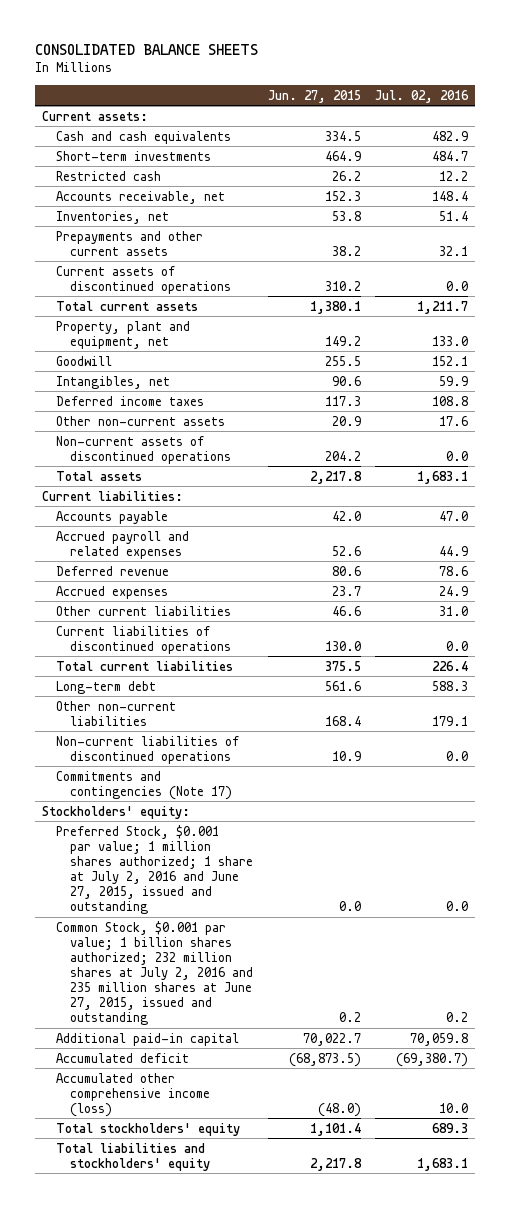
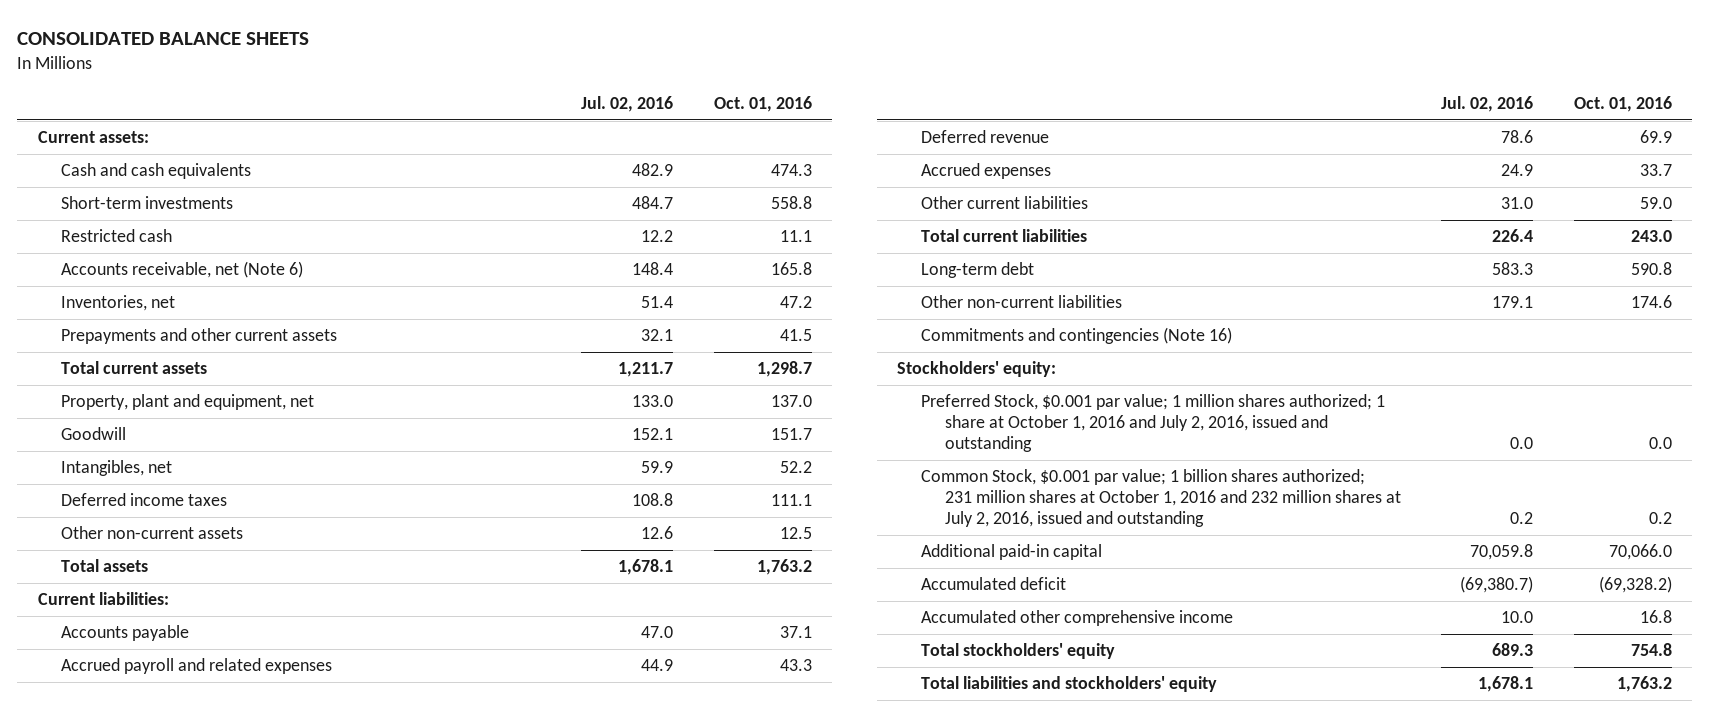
[267,89,361,103] Jun. 27, 2015 -> none
none -> [713,96,812,113] Oct. 01, 2016
[56,190,226,204] Accounts receivable, net -> [61,261,304,279] Accounts receivable, net (Note 6)
[56,265,232,294] Current assets of discontinued operations -> none
[56,435,232,464] Non-current assets of discontinued operations -> none
[439,415,469,426] 17.6 -> [641,526,674,540] 12.6
[417,470,469,484] 1,683.1 -> [618,559,674,576] 1,678.1
[56,625,232,654] Current liabilities of discontinued operations -> none
[432,680,469,691] 588.3 -> [1492,262,1534,276] 583.3
[56,735,240,764] Non-current liabilities of discontinued operations -> none
[56,770,233,800] Commitments and contingencies (Note 17) -> [920,327,1232,345] Commitments and contingencies (Note 16)
[56,824,254,915] Preferred Stock, $0.001 par value; 1 million shares authorized; 1 share at July 2, 2016 and June 27, 2015, issued and outstanding -> [920,394,1385,453] Preferred Stock, $0.001 par value; 1 million shares authorized; 1 share at October 1, 2016 and July 2, 2016, issued and outstanding
[56,920,254,1026] Common Stock, $0.001 par value; 1 billion shares authorized; 232 million shares at July 2, 2016 and 235 million shares at June 27, 2015, issued and outstanding -> [920,469,1401,528] Common Stock, $0.001 par value; 1 billion shares authorized; 231 million shares at October 1, 2016 and 232 million shares at July 2, 2016, issued and outstanding
[56,1072,211,1117] Accumulated other comprehensive income (loss) -> [920,610,1233,627] Accumulated other comprehensive income
[417,1157,469,1171] 1,683.1 -> [1478,676,1534,693] 1,678.1

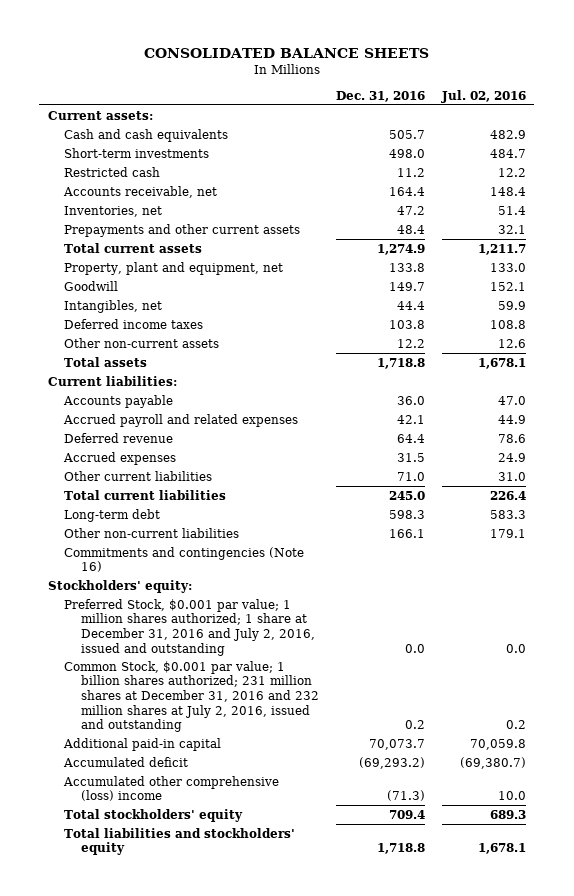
[713,96,812,113] Oct. 01, 2016 -> none
none -> [335,90,425,102] Dec. 31, 2016
[61,261,304,279] Accounts receivable, net (Note 6) -> [63,185,218,198] Accounts receivable, net
[920,394,1385,453] Preferred Stock, $0.001 par value; 1 million shares authorized; 1 share at October 1, 2016 and July 2, 2016, issued and outstanding -> [64,598,315,656] Preferred Stock, $0.001 par value; 1 million shares authorized; 1 share at December 31, 2016 and July 2, 2016, issued and outstanding
[920,469,1401,528] Common Stock, $0.001 par value; 1 billion shares authorized; 231 million shares at October 1, 2016 and 232 million shares at July 2, 2016, issued and outstanding -> [64,660,319,733] Common Stock, $0.001 par value; 1 billion shares authorized; 231 million shares at December 31, 2016 and 232 million shares at July 2, 2016, issued and outstanding
[920,610,1233,627] Accumulated other comprehensive income -> [63,775,280,802] Accumulated other comprehensive (loss) income

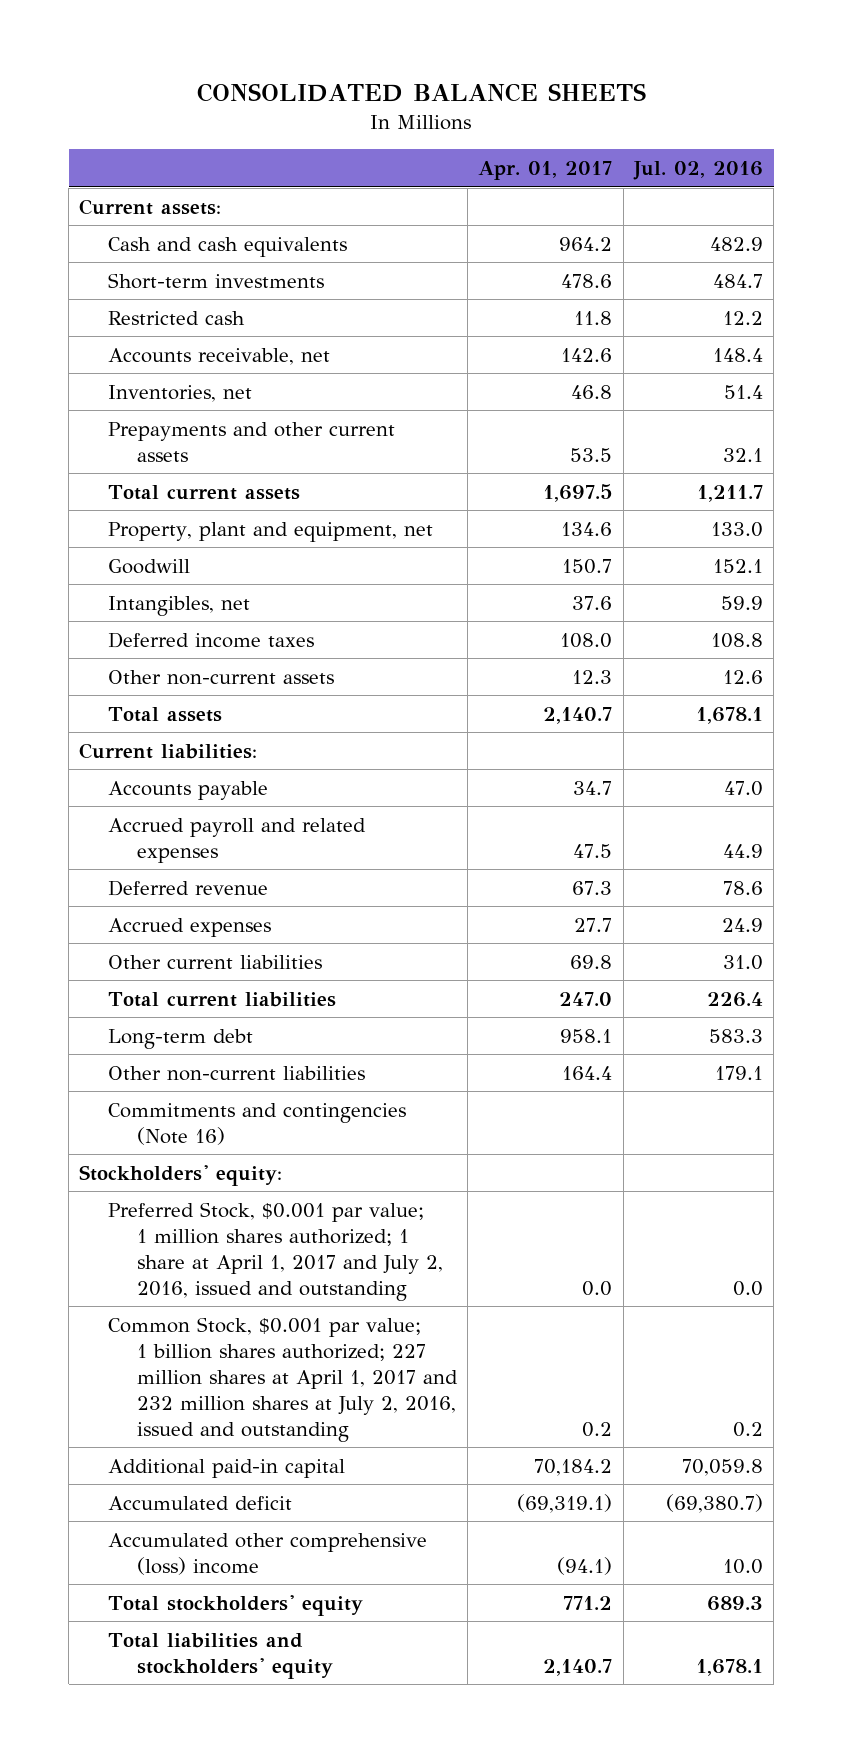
[335,90,425,102] Dec. 31, 2016 -> none
none -> [478,161,613,181] Apr. 01, 2017
[64,598,315,656] Preferred Stock, $0.001 par value; 1 million shares authorized; 1 share at December 31, 2016 and July 2, 2016, issued and outstanding -> [108,1201,444,1301] Preferred Stock, $0.001 par value; 1 million shares authorized; 1 share at April 1, 2017 and July 2, 2016, issued and outstanding
[64,660,319,733] Common Stock, $0.001 par value; 1 billion shares authorized; 231 million shares at December 31, 2016 and 232 million shares at July 2, 2016, issued and outstanding -> [108,1316,459,1442] Common Stock, $0.001 par value; 1 billion shares authorized; 227 million shares at April 1, 2017 and 232 million shares at July 2, 2016, issued and outstanding

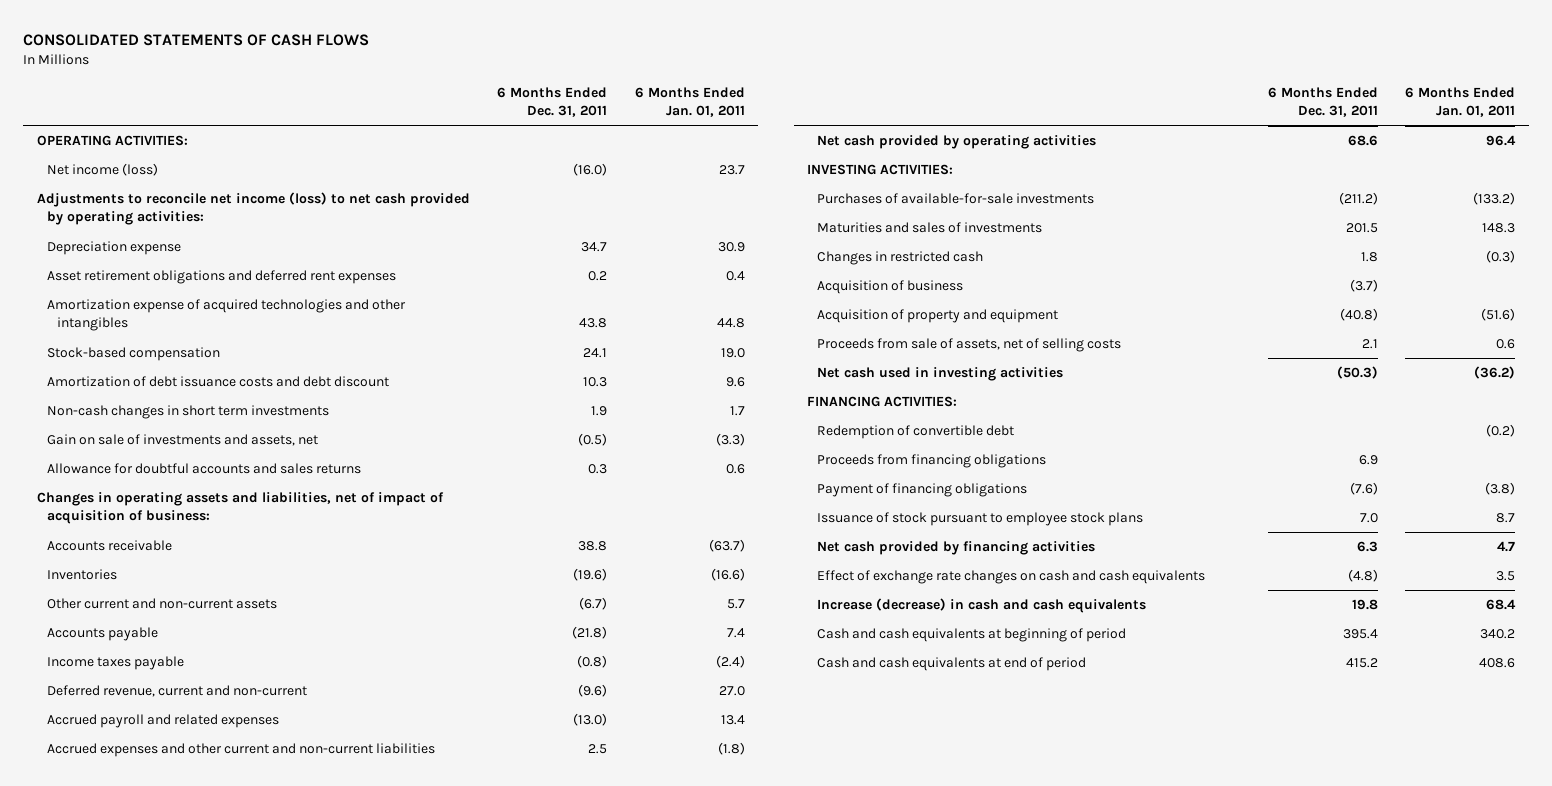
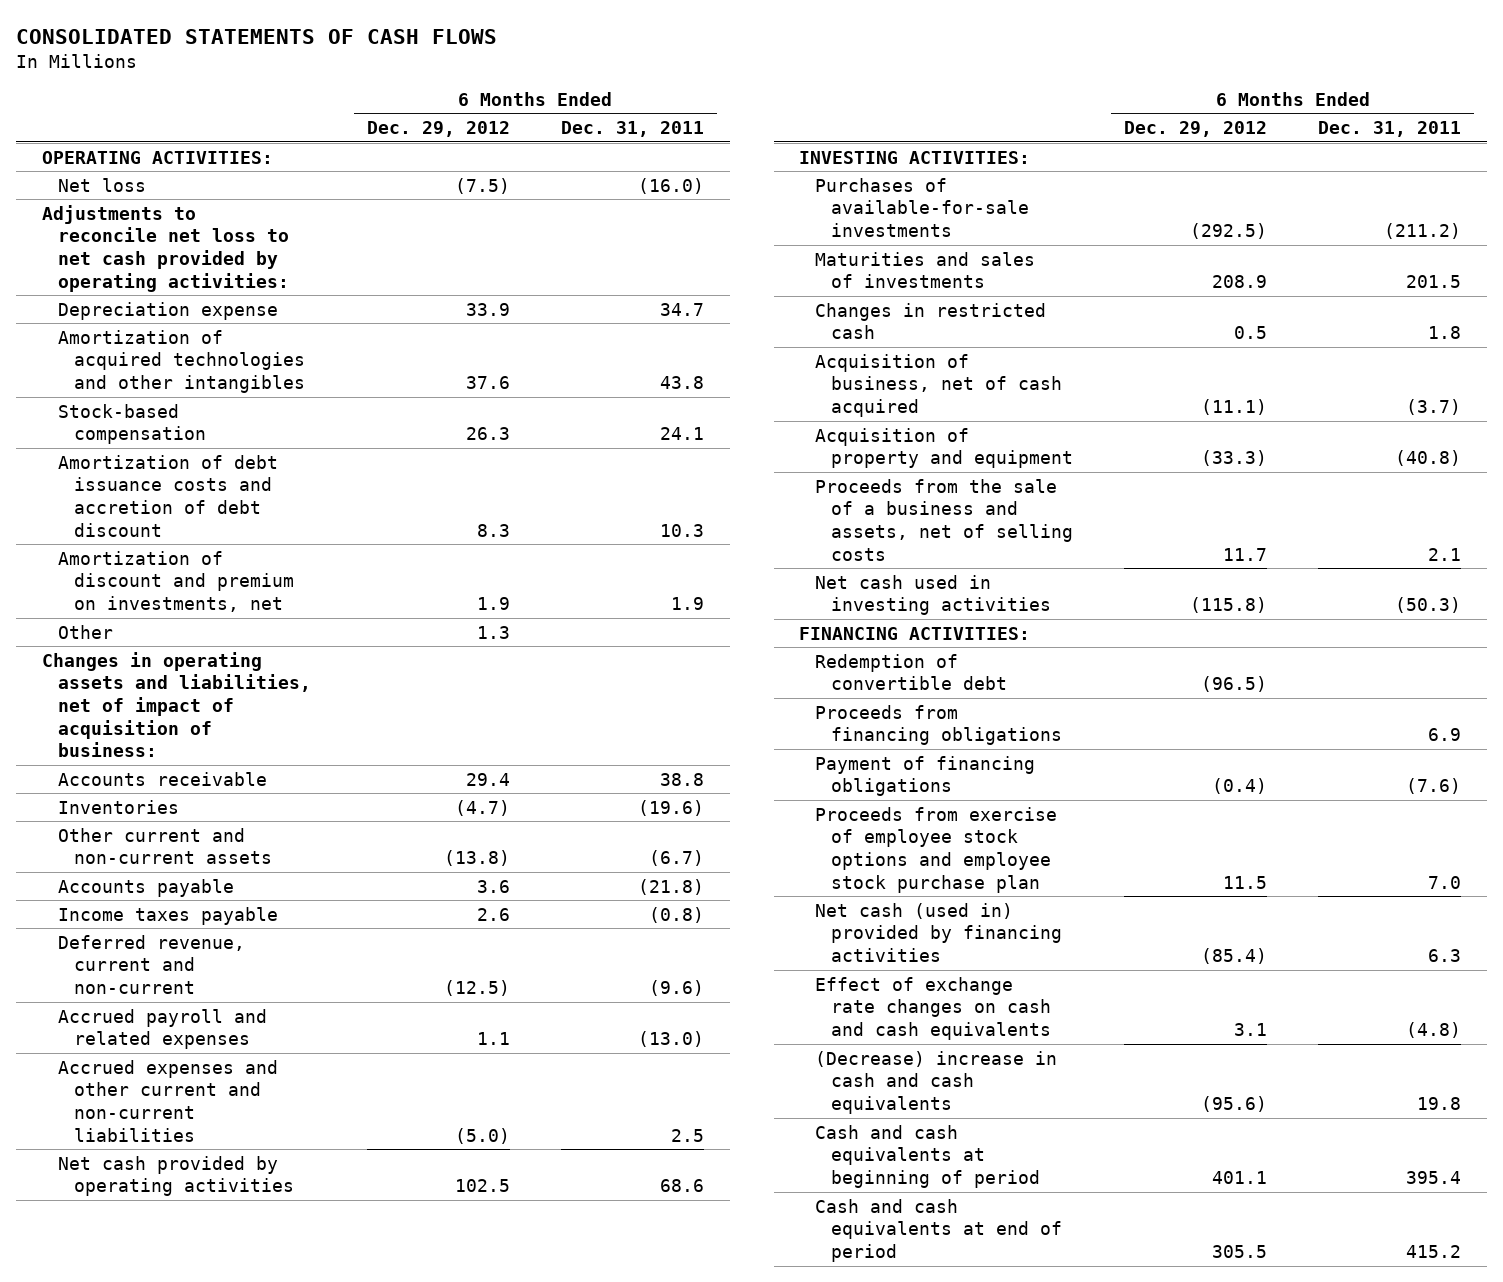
[634,86,745,118] 6 Months Ended Jan. 01, 2011 -> none
none -> [366,121,510,138] Dec. 29, 2012
[46,163,158,177] Net income (loss) -> [57,177,146,192] Net loss
[36,192,470,226] Adjustments to reconcile net income (loss) to net cash provided by operating activities: -> [42,204,289,292] Adjustments to reconcile net loss to net cash provided by operating activities:
[46,270,396,285] Asset retirement obligations and deferred rent expenses -> none
[46,299,406,332] Amortization expense of acquired technologies and other intangibles -> [57,329,305,393] Amortization of acquired technologies and other intangibles
[46,434,318,447] Gain on sale of investments and assets, net -> none
[46,463,361,475] Allowance for doubtful accounts and sales returns -> none
[46,376,389,388] Amortization of debt issuance costs and debt discount -> [57,454,278,537] Amortization of debt issuance costs and accretion of debt discount
[46,405,329,420] Non-cash changes in short term investments -> [57,550,294,612] Amortization of discount and premium on investments, net
none -> [57,624,113,639] Other
[817,280,964,295] Acquisition of business -> [815,353,1062,417] Acquisition of business, net of cash acquired
[817,338,1122,353] Proceeds from sale of assets, net of selling costs -> [815,478,1073,561] Proceeds from the sale of a business and assets, net of selling costs
[817,512,1144,527] Issuance of stock pursuant to employee stock plans -> [815,806,1058,893] Proceeds from exercise of employee stock options and employee stock purchase plan
[817,541,1096,556] Net cash provided by financing activities -> [815,902,1062,962] Net cash (used in) provided by financing activities
[817,598,1147,614] Increase (decrease) in cash and cash equivalents -> [815,1050,1058,1114] (Decrease) increase in cash and cash equivalents

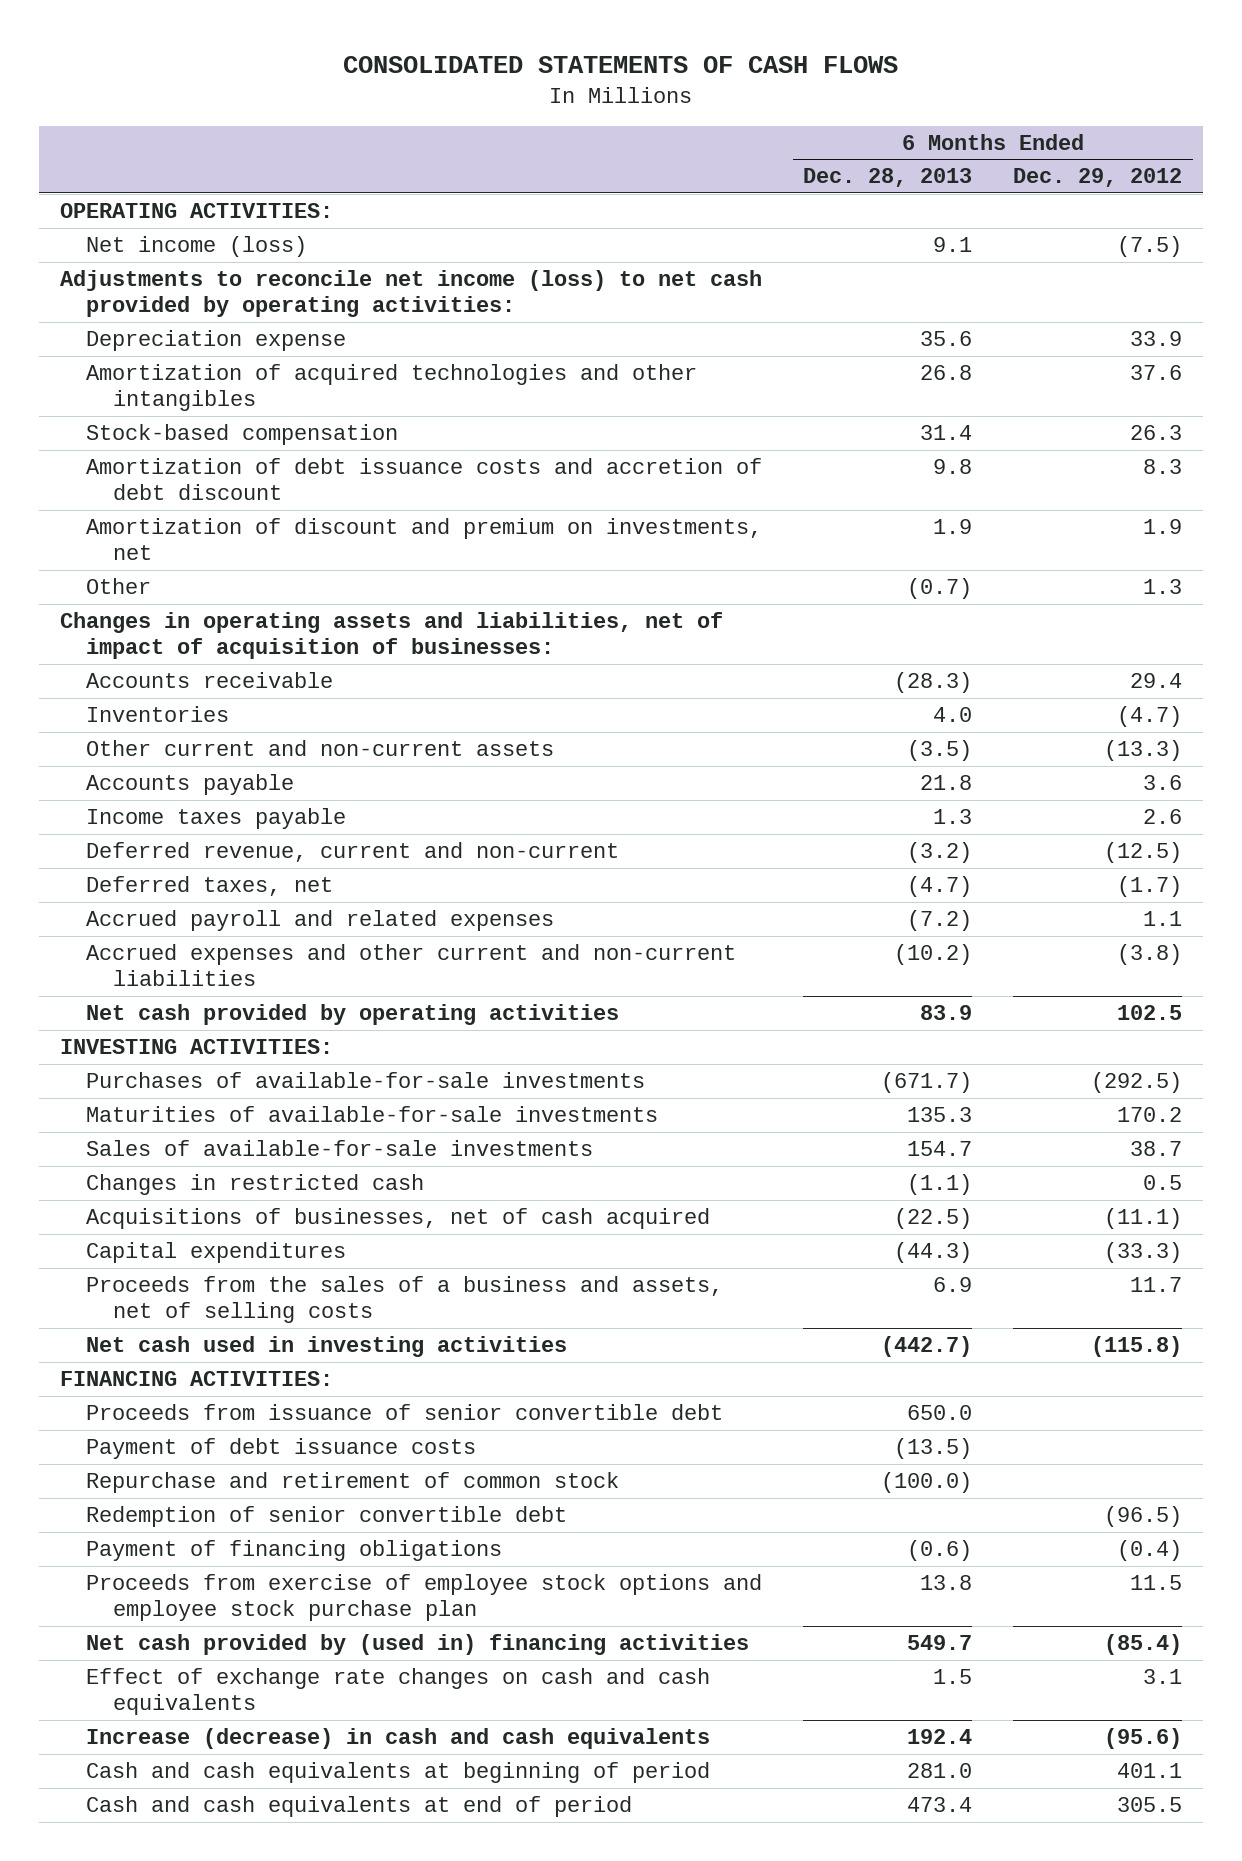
[561,121,705,138] Dec. 31, 2011 -> none
none -> [803,168,973,188] Dec. 28, 2013
[57,177,146,192] Net loss -> [86,236,308,258] Net income (loss)
[42,204,289,292] Adjustments to reconcile net loss to net cash provided by operating activities: -> [59,270,762,318] Adjustments to reconcile net income (loss) to net cash provided by operating activities:
[42,651,311,758] Changes in operating assets and liabilities, net of impact of acquisition of business: -> [59,612,723,660] Changes in operating assets and liabilities, net of impact of acquisition of businesses:
[443,850,510,867] (13.8) -> [1104,740,1183,762] (13.3)
none -> [86,876,334,897] Deferred taxes, net
[454,1127,510,1144] (5.0) -> [1117,944,1183,966] (3.8)
[815,251,1036,289] Maturities and sales of investments -> none
none -> [86,1106,659,1123] Maturities of available-for-sale investments
none -> [86,1140,594,1157] Sales of available-for-sale investments
[815,353,1062,417] Acquisition of business, net of cash acquired -> [86,1208,711,1230] Acquisitions of businesses, net of cash acquired
[815,427,1073,469] Acquisition of property and equipment -> [86,1242,347,1264] Capital expenditures
[815,478,1073,561] Proceeds from the sale of a business and assets, net of selling costs -> [86,1276,724,1324] Proceeds from the sales of a business and assets, net of selling costs
[815,704,1062,746] Proceeds from financing obligations -> none
none -> [86,1404,724,1421] Proceeds from issuance of senior convertible debt
none -> [86,1438,477,1460] Payment of debt issuance costs
none -> [86,1472,620,1494] Repurchase and retirement of common stock
[815,653,1007,691] Redemption of convertible debt -> [86,1506,568,1528] Redemption of senior convertible debt
[815,902,1062,962] Net cash (used in) provided by financing activities -> [86,1634,750,1656] Net cash provided by (used in) financing activities
[815,1050,1058,1114] (Decrease) increase in cash and cash equivalents -> [86,1728,711,1750] Increase (decrease) in cash and cash equivalents

